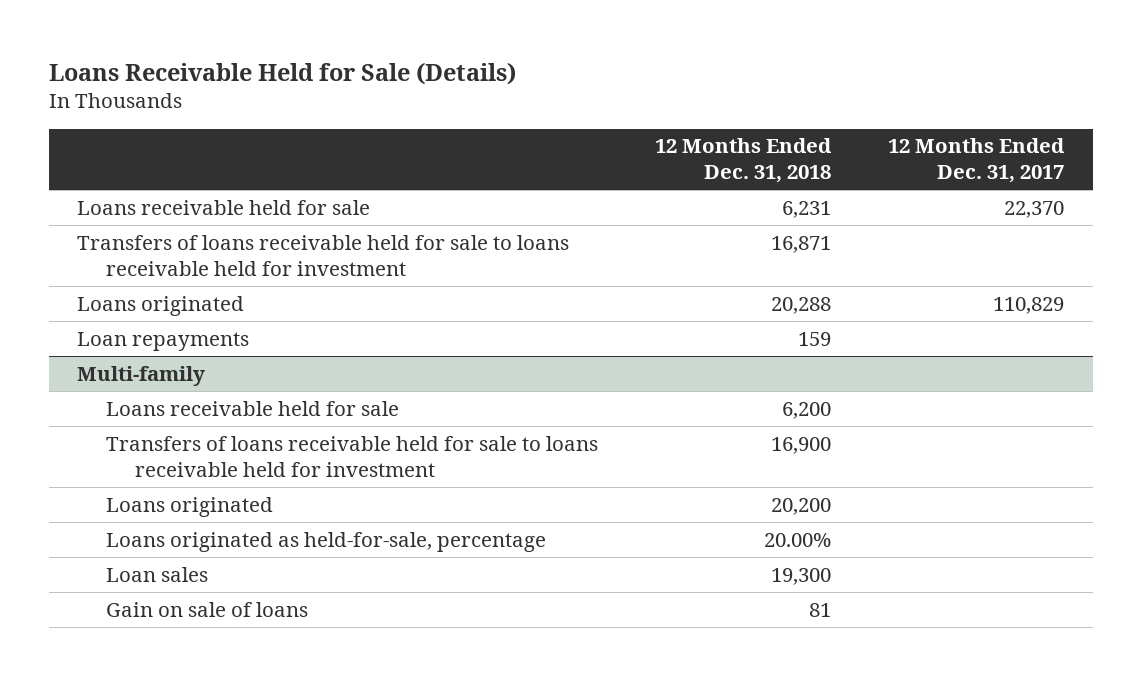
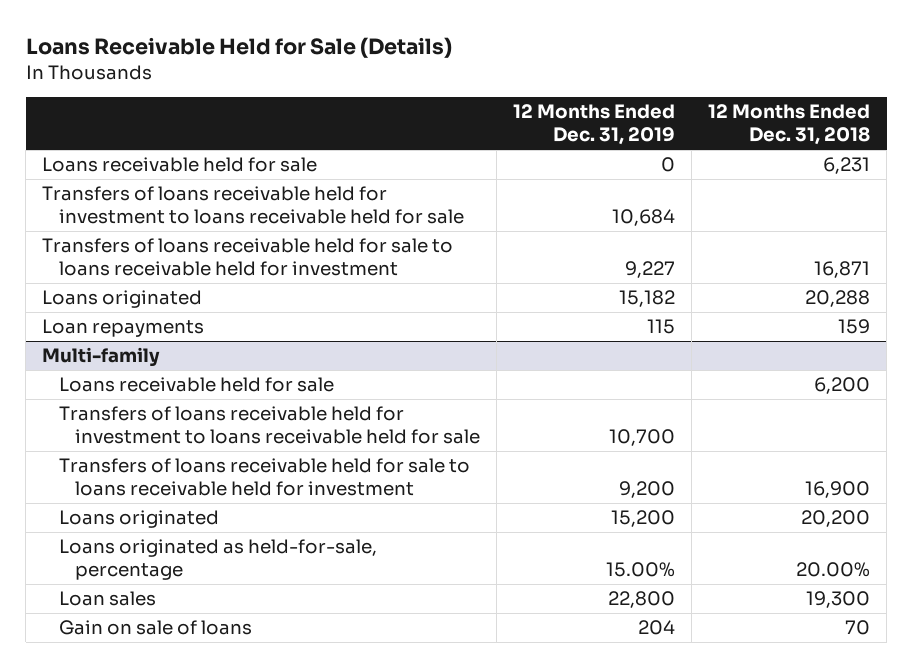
[888,138,1066,184] 12 Months Ended Dec. 31, 2017 -> none
none -> [513,104,676,146] 12 Months Ended Dec. 31, 2019
none -> [42,186,464,225] Transfers of loans receivable held for investment to loans receivable held for sale
none -> [58,406,480,445] Transfers of loans receivable held for investment to loans receivable held for sale
[809,602,832,617] 81 -> [845,620,871,636] 70

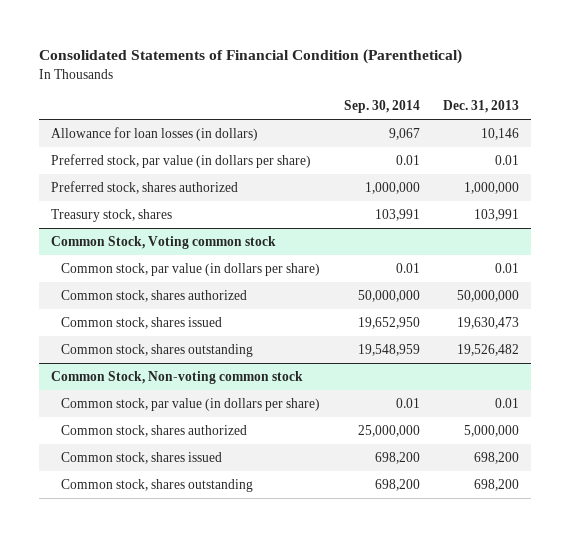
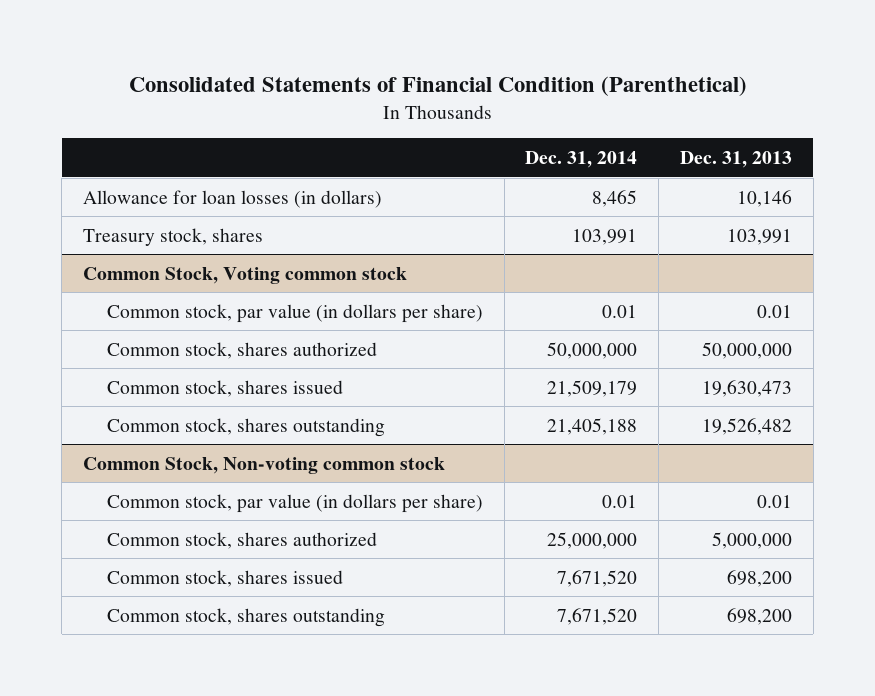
[343,100,420,114] Sep. 30, 2014 -> none
none -> [525,150,638,168] Dec. 31, 2014
[51,153,312,168] Preferred stock, par value (in dollars per share) -> none
[51,180,239,194] Preferred stock, shares authorized -> none

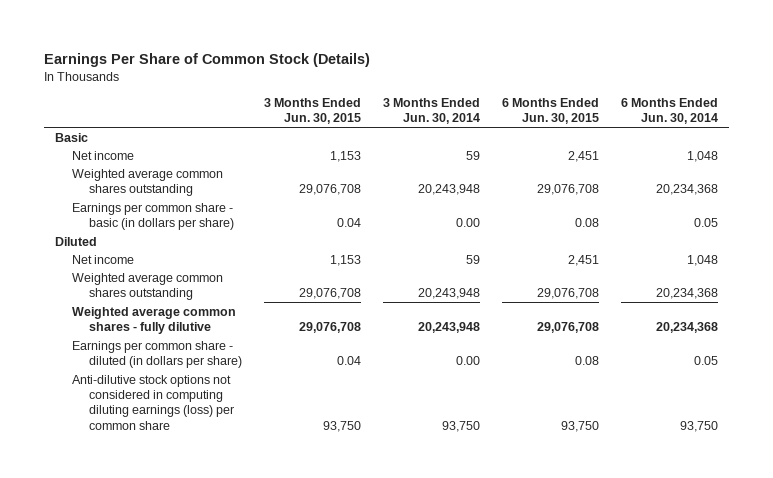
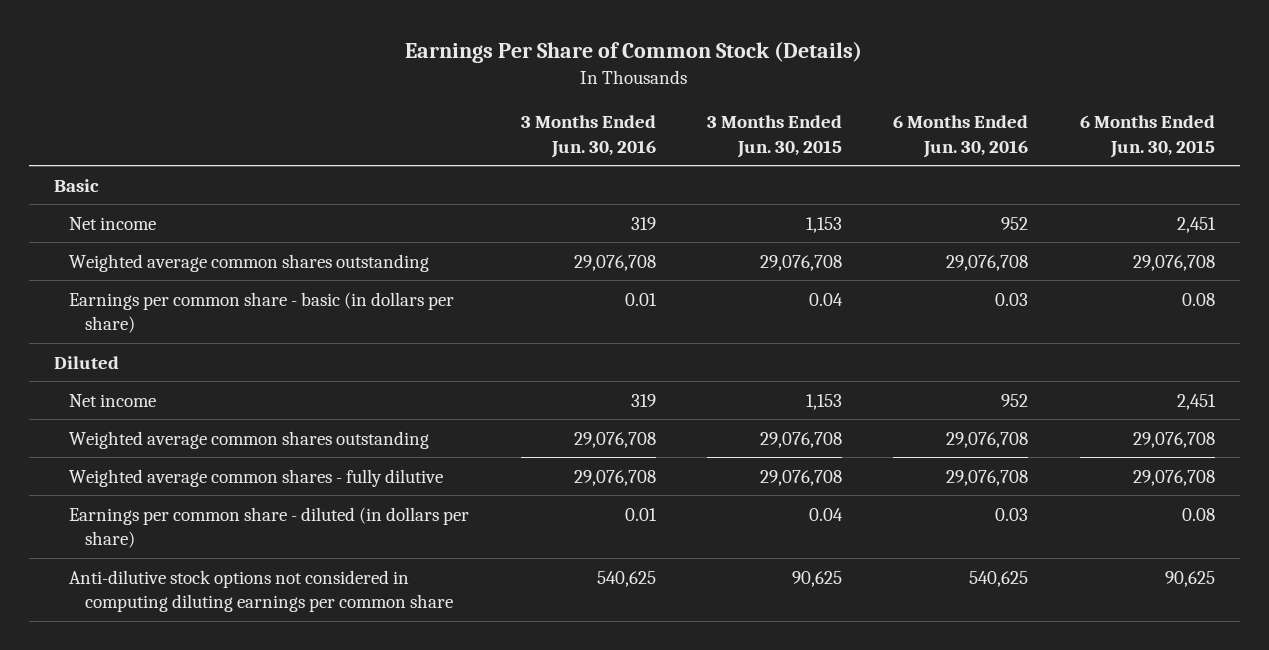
[383,98,481,125] 3 Months Ended Jun. 30, 2014 -> none
[621,98,719,125] 6 Months Ended Jun. 30, 2014 -> none
none -> [520,115,656,158] 3 Months Ended Jun. 30, 2016
none -> [893,115,1029,158] 6 Months Ended Jun. 30, 2016
[72,374,234,430] Anti-dilutive stock options not considered in computing diluting earnings (loss) per common share -> [69,569,453,613] Anti-dilutive stock options not considered in computing diluting earnings per common share
[322,420,361,432] 93,750 -> [791,570,842,587] 90,625
[561,420,600,432] 93,750 -> [1164,570,1215,587] 90,625

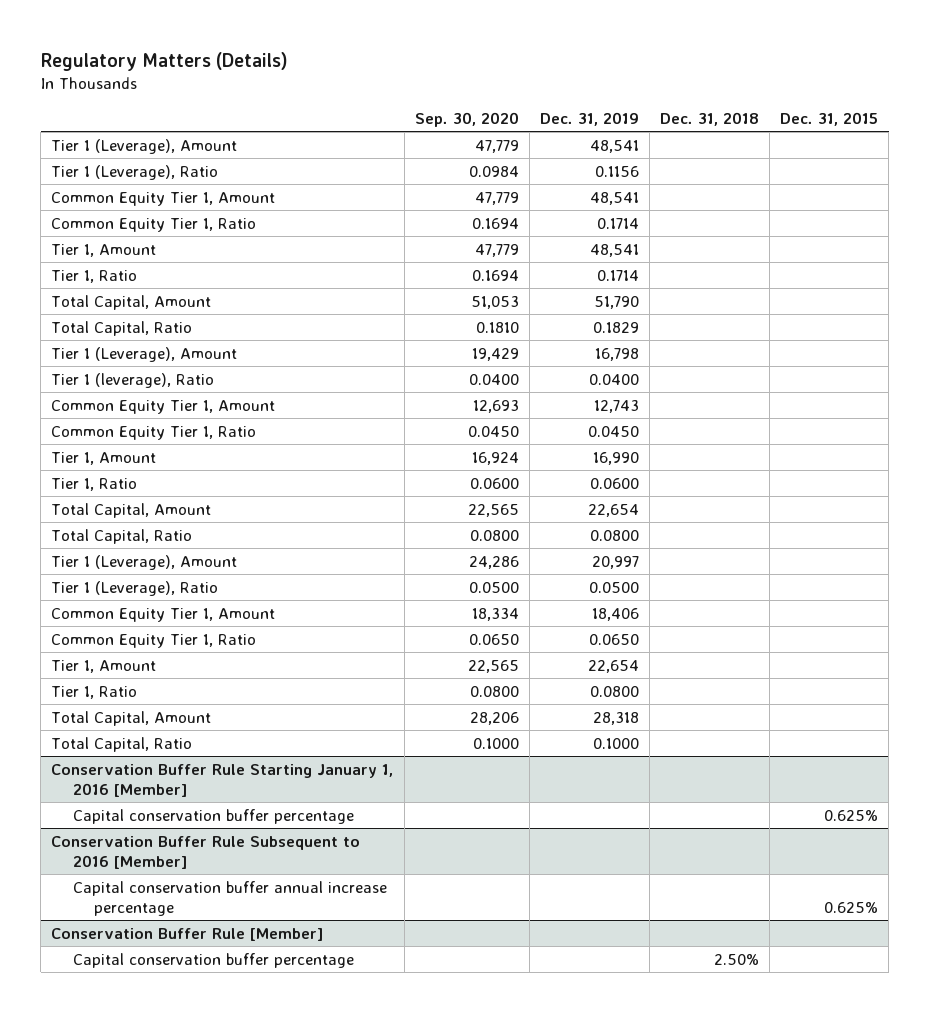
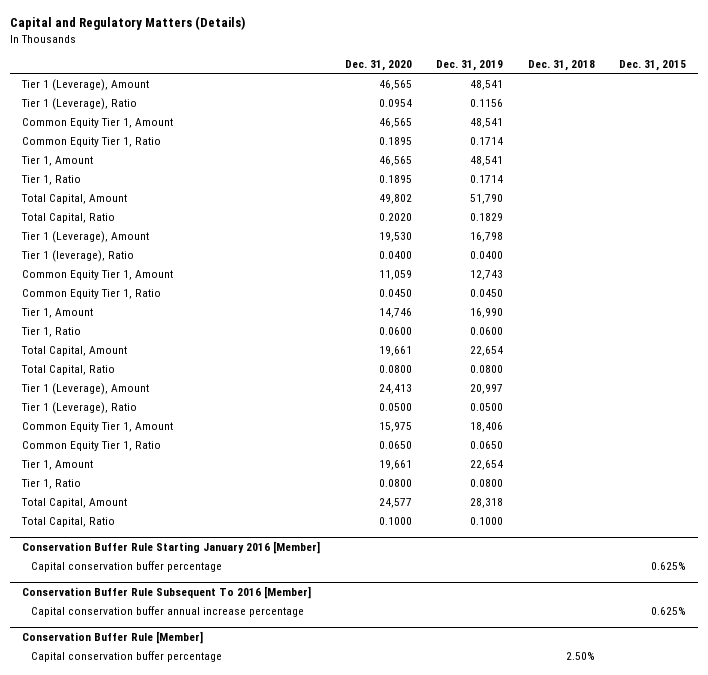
[40,51,288,71] Regulatory Matters (Details) -> [9,16,245,31] Capital and Regulatory Matters (Details)
[414,112,519,128] Sep. 30, 2020 -> none
none -> [344,59,412,71] Dec. 31, 2020
[51,763,394,797] Conservation Buffer Rule Starting January 1, 2016 [Member] -> [22,540,321,554] Conservation Buffer Rule Starting January 2016 [Member]
[51,835,361,869] Conservation Buffer Rule Subsequent to 2016 [Member] -> [22,585,312,599] Conservation Buffer Rule Subsequent To 2016 [Member]

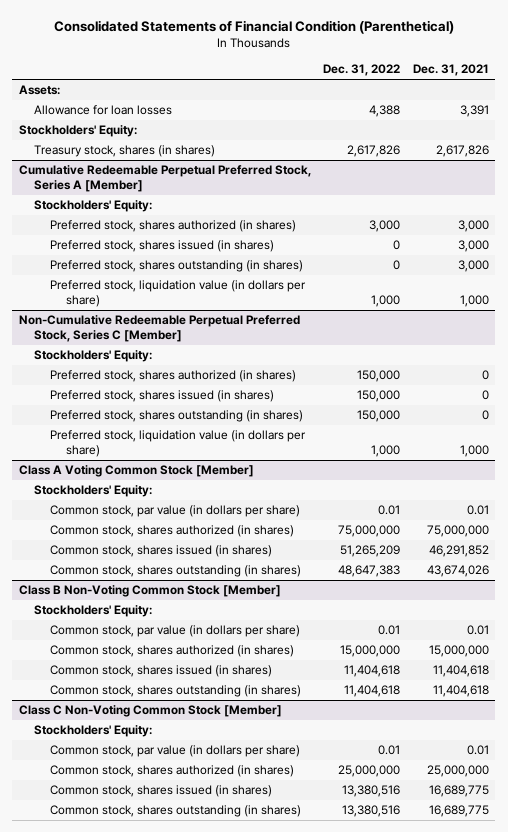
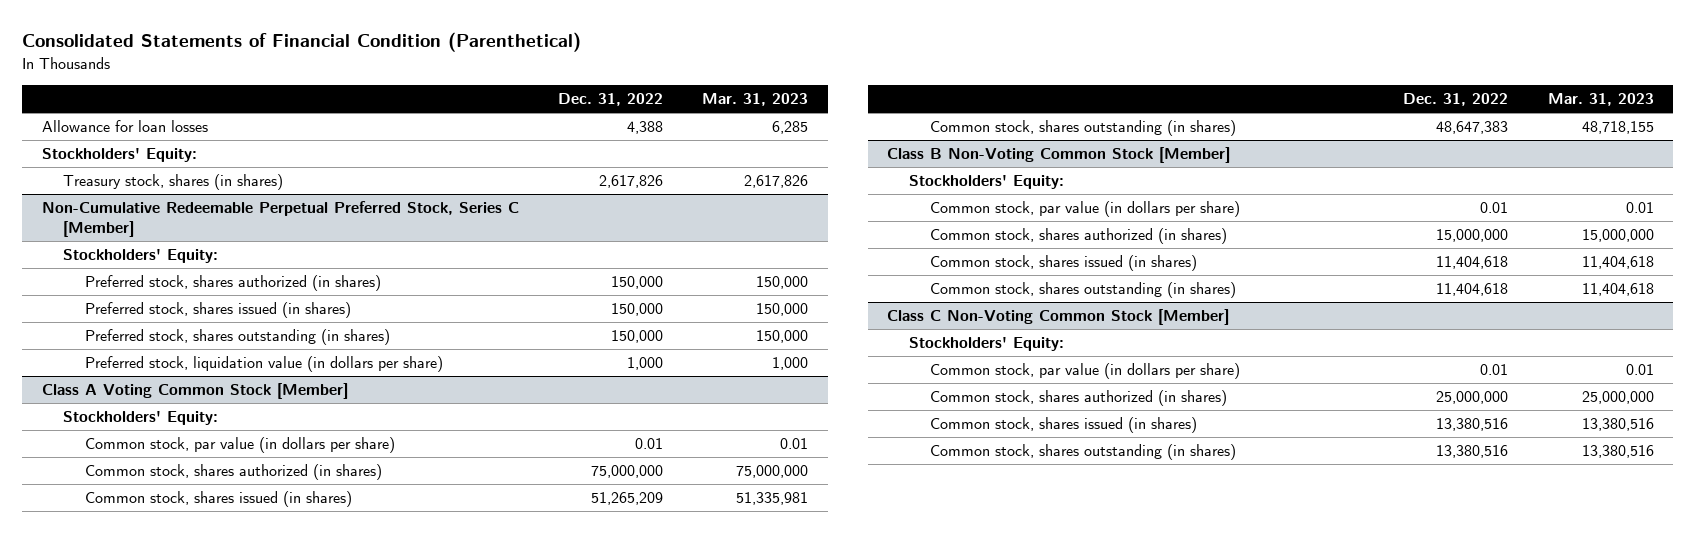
[413,64,490,77] Dec. 31, 2021 -> none
none -> [702,93,809,107] Mar. 31, 2023
[18,85,60,96] Assets: -> none
[18,165,311,192] Cumulative Redeemable Perpetual Preferred Stock, Series A [Member] -> none
[34,200,153,213] Stockholders' Equity: -> none
[50,220,297,233] Preferred stock, shares authorized (in shares) -> none
[50,240,275,253] Preferred stock, shares issued (in shares) -> none
[50,260,304,273] Preferred stock, shares outstanding (in shares) -> none
[50,280,307,307] Preferred stock, liquidation value (in dollars per share) -> none

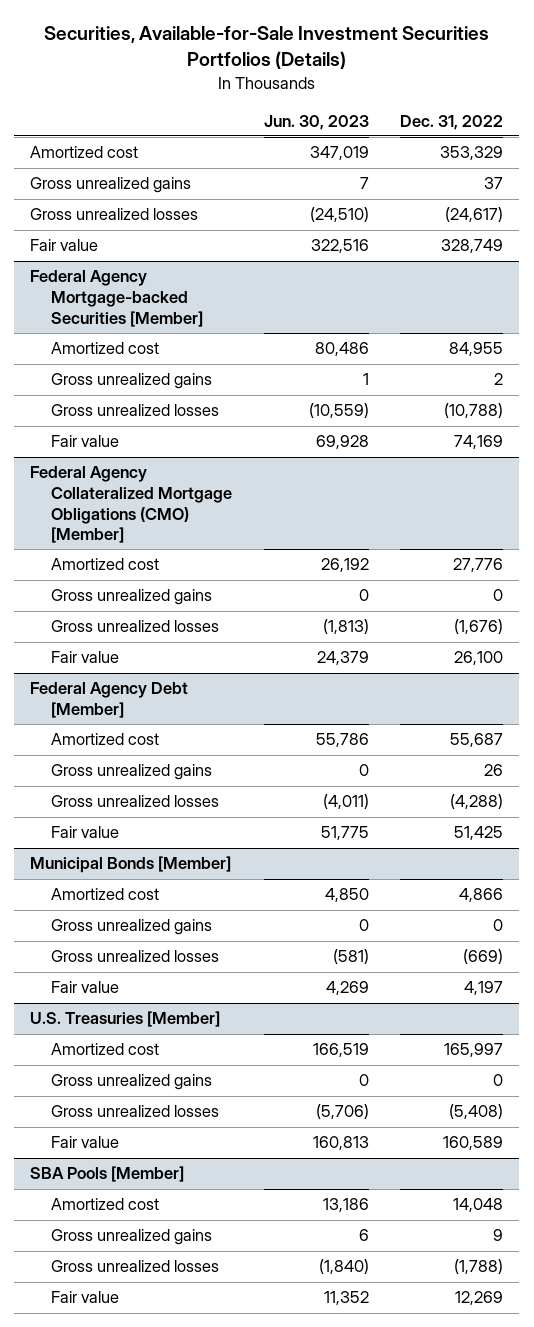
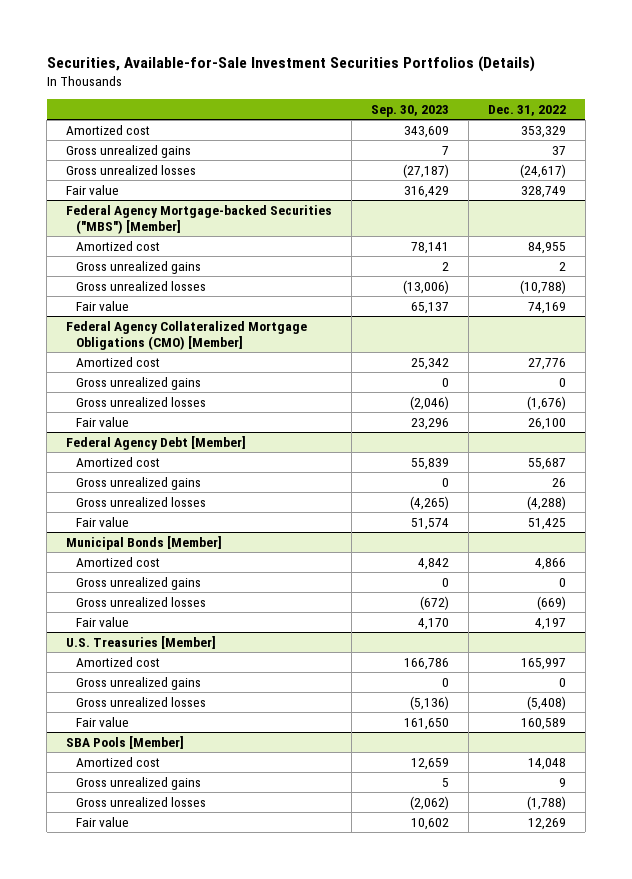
[263,114,369,130] Jun. 30, 2023 -> none
none -> [370,105,449,118] Sep. 30, 2023
[30,270,203,327] Federal Agency Mortgage-backed Securities [Member] -> [66,204,333,234] Federal Agency Mortgage-backed Securities ("MBS") [Member]

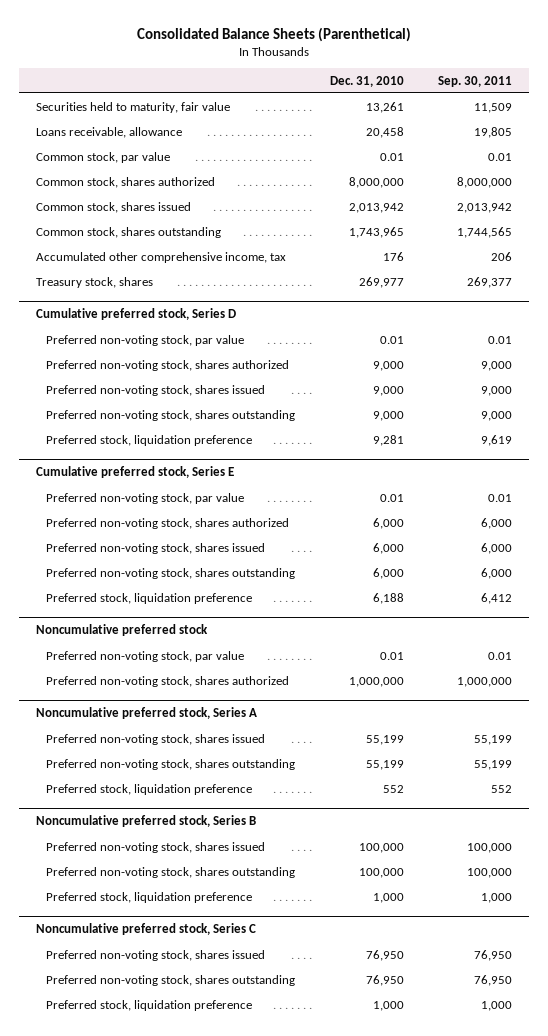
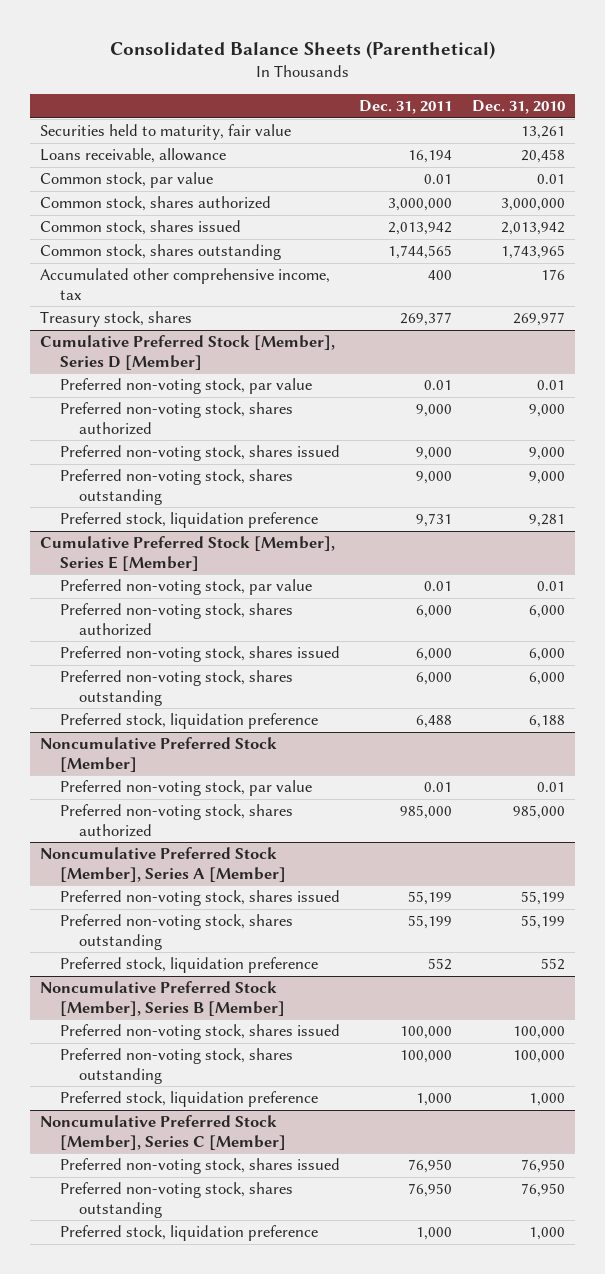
[437,75,512,87] Sep. 30, 2011 -> none
none -> [359,99,453,114] Dec. 31, 2011
[348,176,404,188] 8,000,000 -> [501,198,566,212] 3,000,000
[36,308,237,321] Cumulative preferred stock, Series D -> [40,335,336,370] Cumulative Preferred Stock [Member], Series D [Member]
[36,466,235,479] Cumulative preferred stock, Series E -> [40,536,336,571] Cumulative Preferred Stock [Member], Series E [Member]
[36,624,209,637] Noncumulative preferred stock -> [40,737,278,772] Noncumulative Preferred Stock [Member]
[348,676,404,687] 1,000,000 -> [513,805,566,820] 985,000
[36,707,258,720] Noncumulative preferred stock, Series A -> [40,847,286,882] Noncumulative Preferred Stock [Member], Series A [Member]
[36,815,257,828] Noncumulative preferred stock, Series B -> [40,981,285,1016] Noncumulative Preferred Stock [Member], Series B [Member]
[36,923,257,936] Noncumulative preferred stock, Series C -> [40,1115,286,1150] Noncumulative Preferred Stock [Member], Series C [Member]

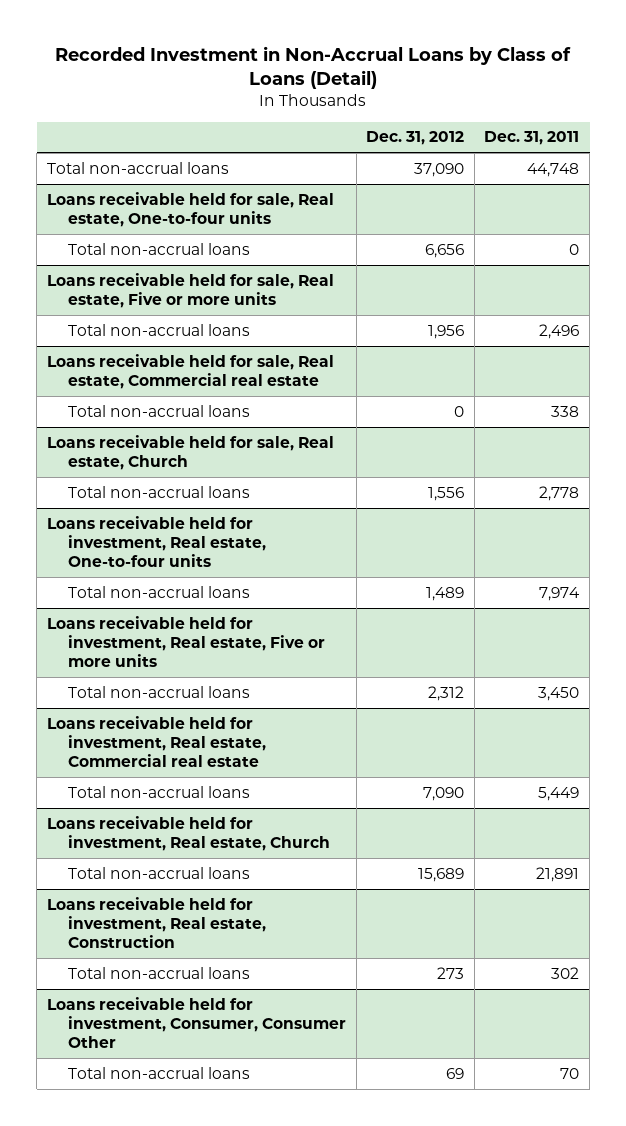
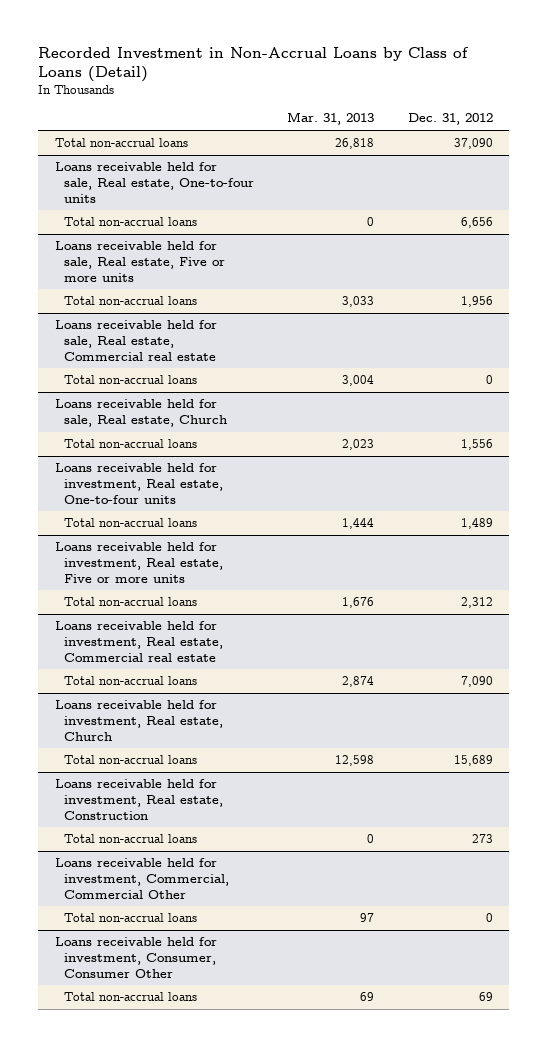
[484,131,580,146] Dec. 31, 2011 -> none
none -> [287,112,375,126] Mar. 31, 2013
none -> [55,858,230,899] Loans receivable held for investment, Commercial, Commercial Other
none -> [64,913,198,923] Total non-accrual loans

